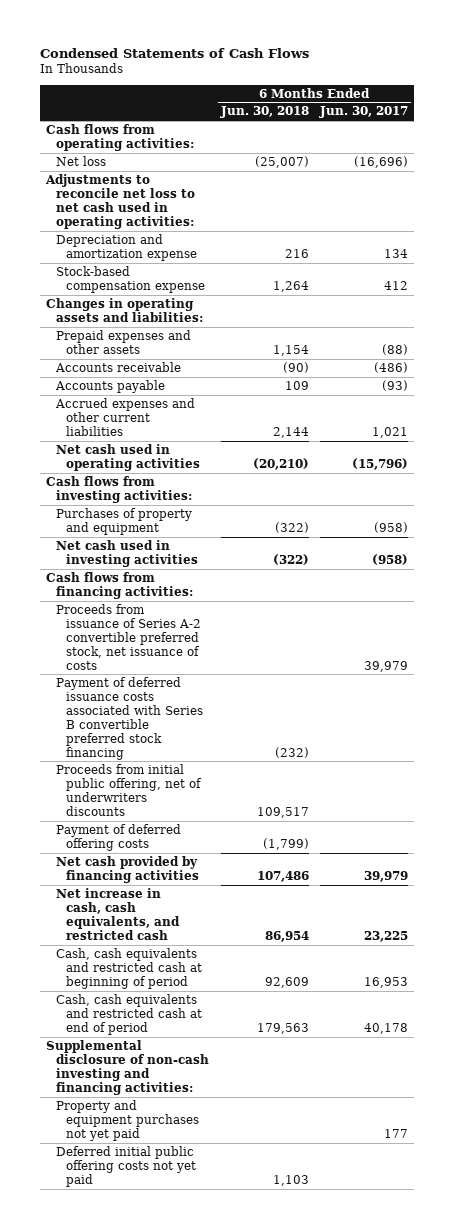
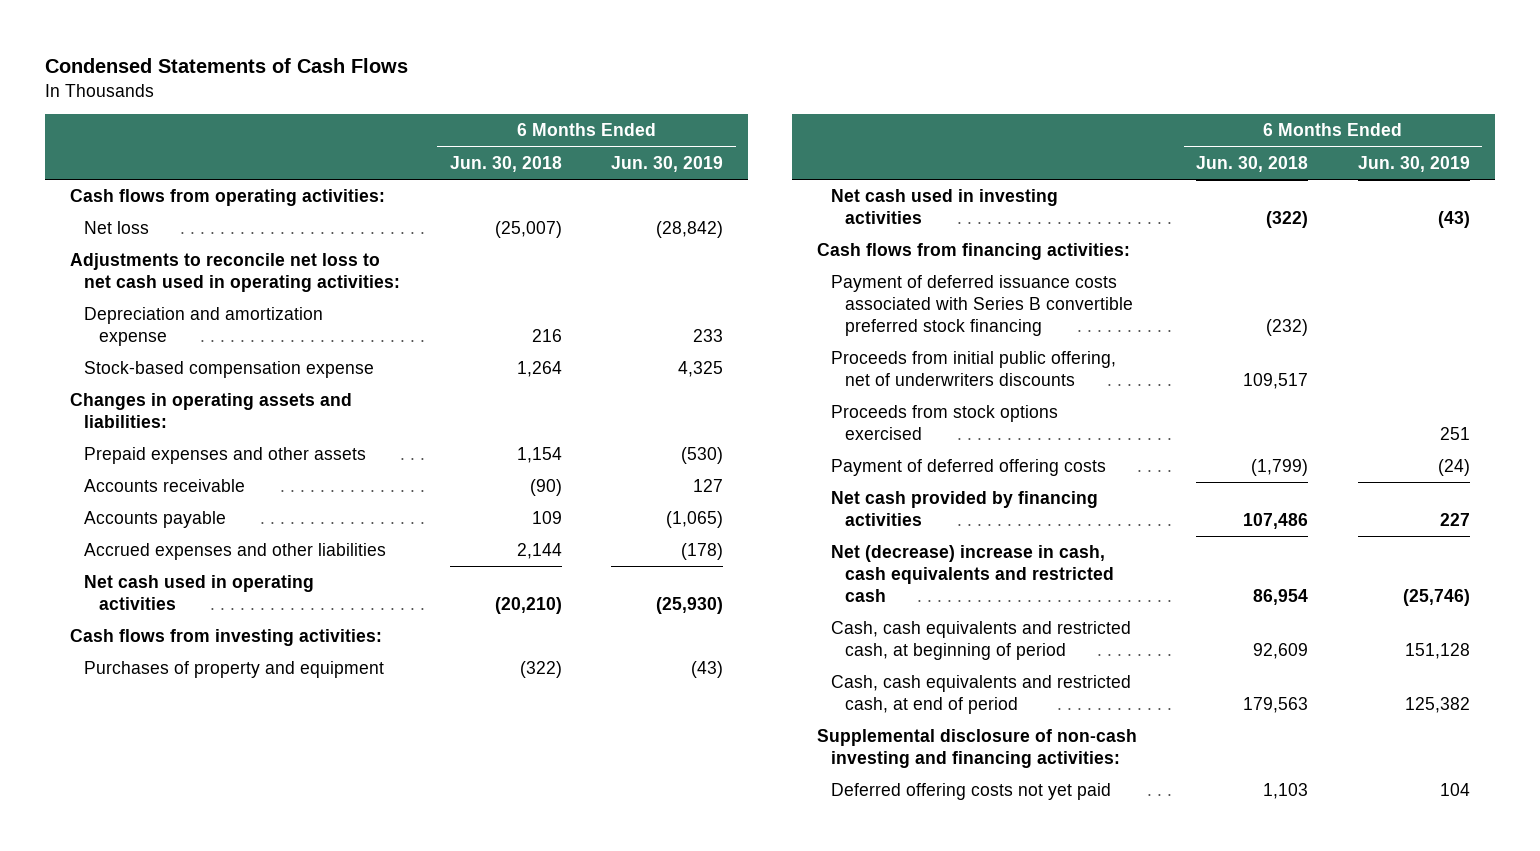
[319,106,409,119] Jun. 30, 2017 -> none
none -> [611,155,724,172] Jun. 30, 2019
[54,398,195,436] Accrued expenses and other current liabilities -> [84,543,387,561] Accrued expenses and other liabilities
[55,604,202,670] Proceeds from issuance of Series A-2 convertible preferred stock, net issuance of costs -> none
none -> [830,405,1058,441] Proceeds from stock options exercised
[55,888,181,940] Net increase in cash, cash equivalents, and restricted cash -> [830,545,1115,603] Net (decrease) increase in cash, cash equivalents and restricted cash
[55,948,203,989] Cash, cash equivalents and restricted cash at beginning of period -> [830,621,1131,661] Cash, cash equivalents and restricted cash, at beginning of period
[55,994,203,1035] Cash, cash equivalents and restricted cash at end of period -> [830,675,1131,715] Cash, cash equivalents and restricted cash, at end of period
[55,1100,200,1141] Property and equipment purchases not yet paid -> none
[55,1146,197,1187] Deferred initial public offering costs not yet paid -> [830,783,1111,801] Deferred offering costs not yet paid

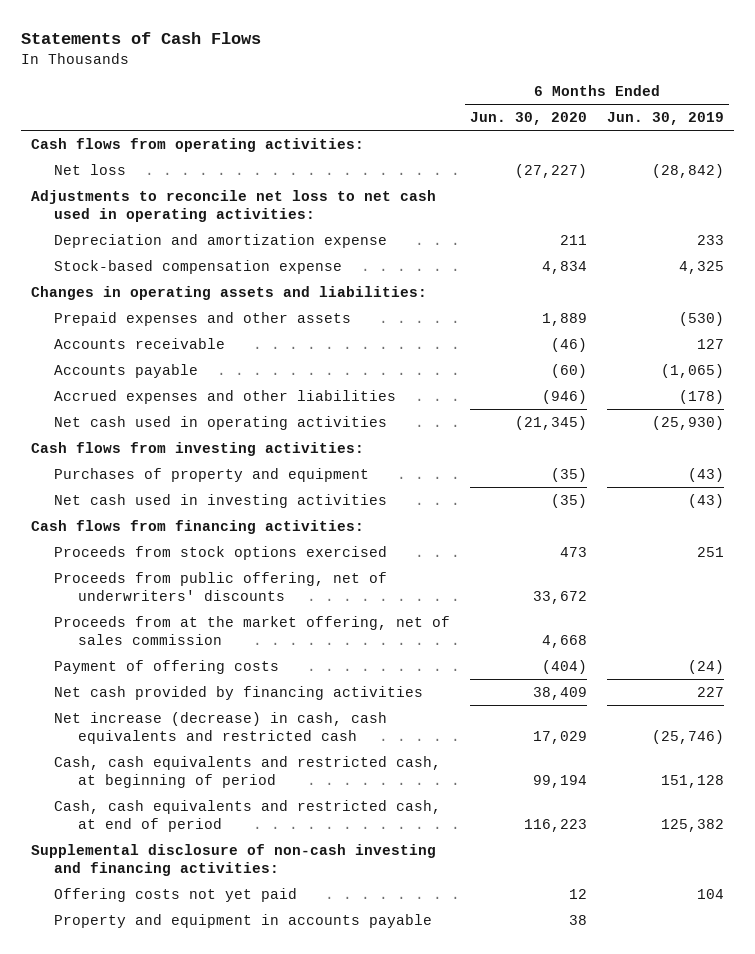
[45,57,409,73] Condensed Statements of Cash Flows -> [21,32,262,45] Statements of Cash Flows
[449,155,562,172] Jun. 30, 2018 -> none
none -> [470,112,588,126] Jun. 30, 2020
[830,275,1134,337] Payment of deferred issuance costs associated with Series B convertible preferred stock financing -> none
[830,351,1116,387] Proceeds from initial public offering, net of underwriters discounts -> none
none -> [54,571,388,602] Proceeds from public offering, net of underwriters' discounts
none -> [54,615,451,646] Proceeds from at the market offering, net of sales commission
[830,459,1106,477] Payment of deferred offering costs -> [54,659,280,674] Payment of offering costs
[830,545,1115,603] Net (decrease) increase in cash, cash equivalents and restricted cash -> [54,711,388,745] Net increase (decrease) in cash, cash equivalents and restricted cash
[830,783,1111,801] Deferred offering costs not yet paid -> [54,887,298,902] Offering costs not yet paid
none -> [54,913,433,928] Property and equipment in accounts payable

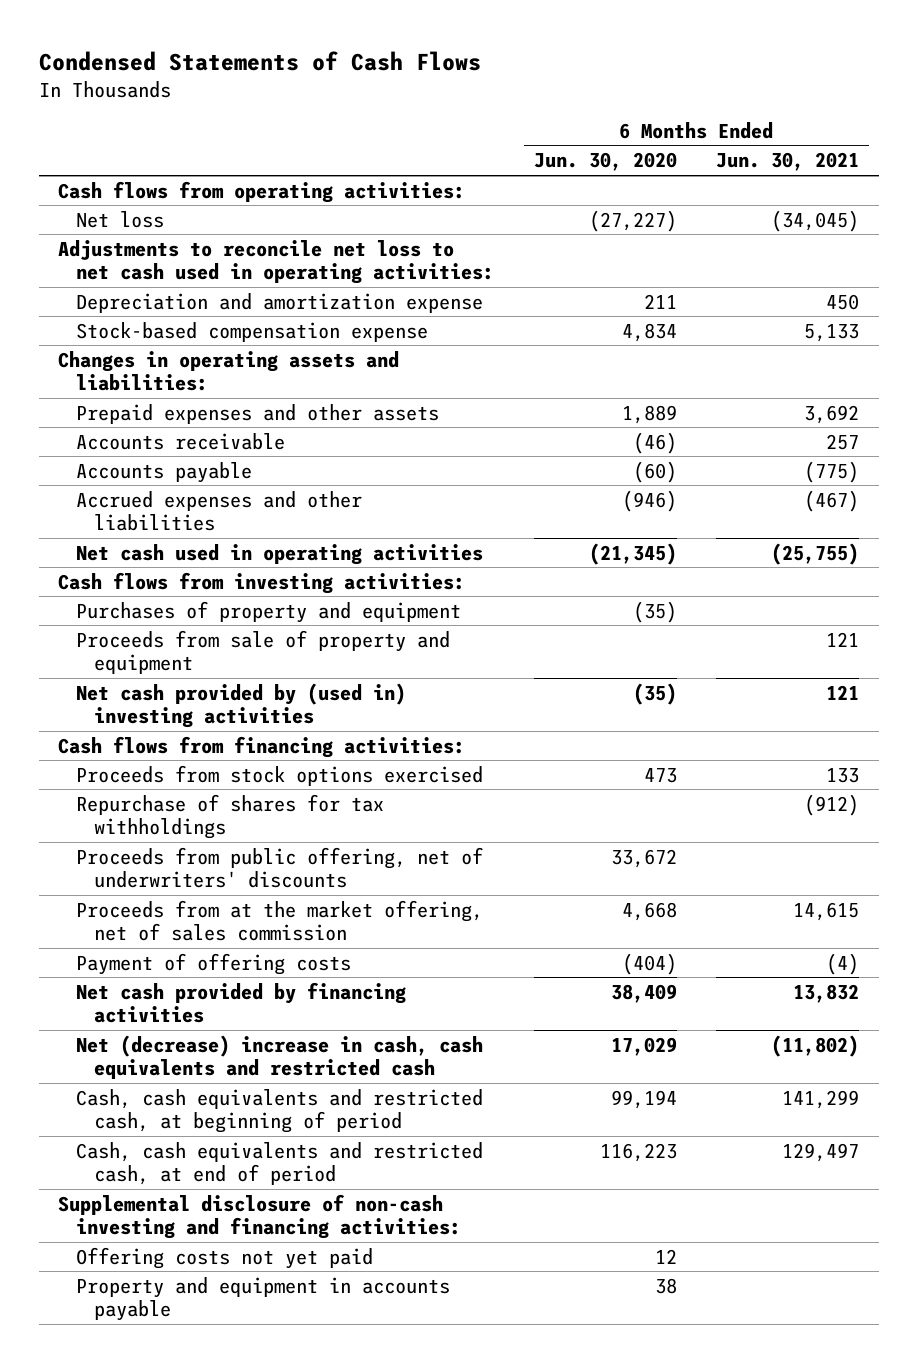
[21,32,262,45] Statements of Cash Flows -> [38,50,481,71] Condensed Statements of Cash Flows
[607,112,725,126] Jun. 30, 2019 -> none
none -> [716,152,860,172] Jun. 30, 2021
none -> [76,629,451,674] Proceeds from sale of property and equipment
[54,493,388,508] Net cash used in investing activities -> [76,682,407,728] Net cash provided by (used in) investing activities
none -> [76,793,385,839] Repurchase of shares for tax withholdings
[54,711,388,745] Net increase (decrease) in cash, cash equivalents and restricted cash -> [76,1034,484,1079] Net (decrease) increase in cash, cash equivalents and restricted cash

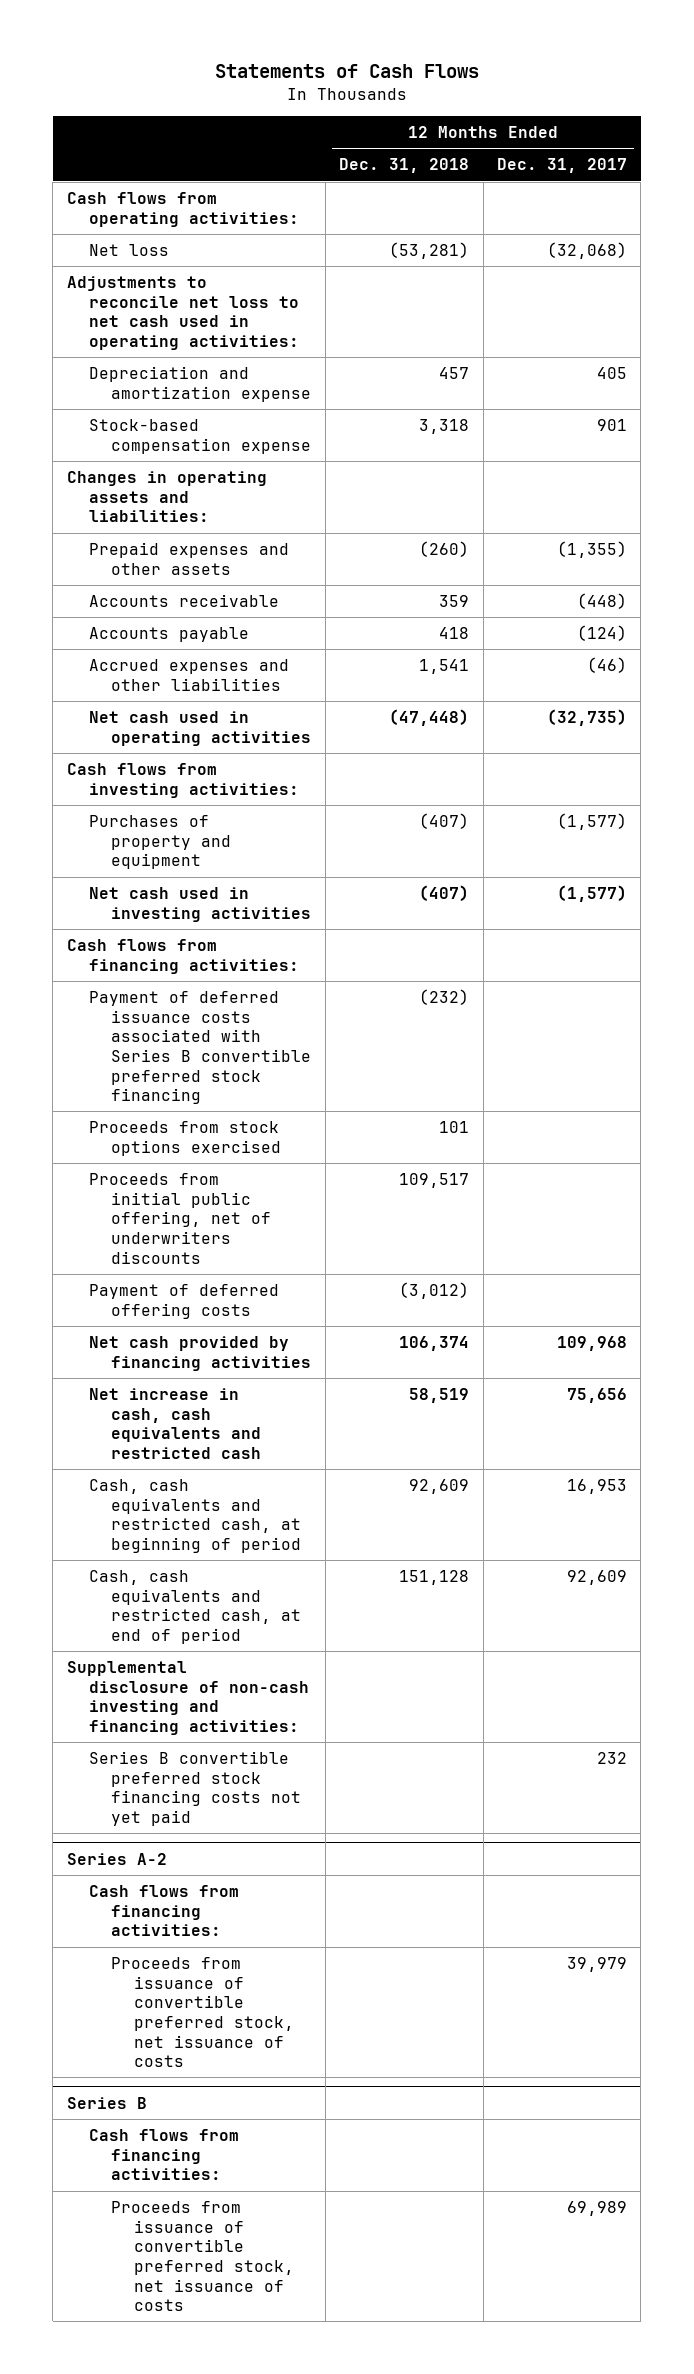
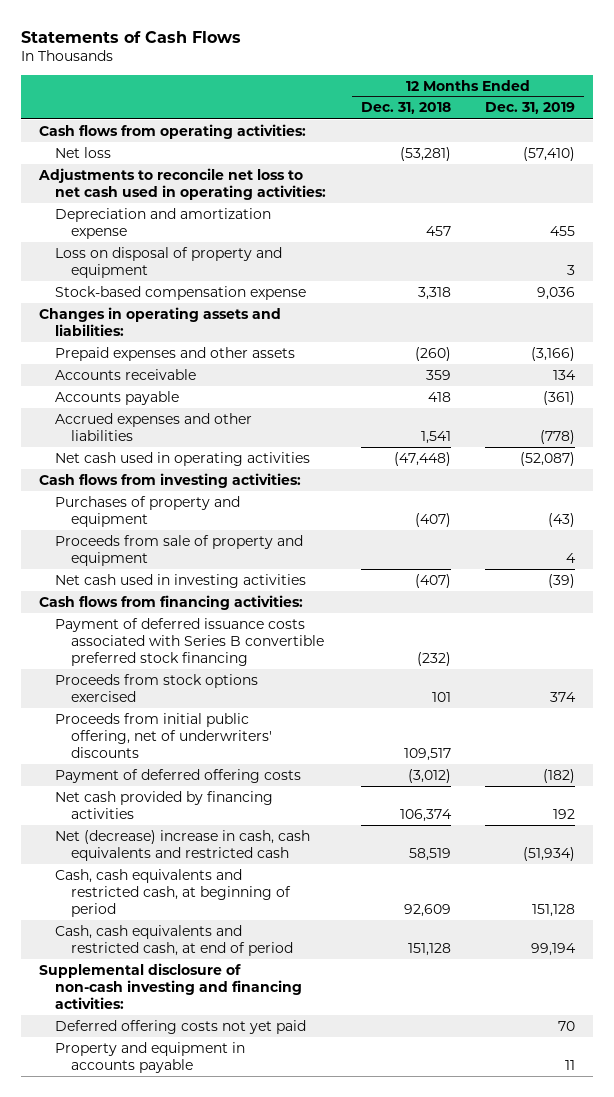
[496,158,627,174] Dec. 31, 2017 -> none
none -> [485,102,576,115] Dec. 31, 2019
none -> [54,246,282,278] Loss on disposal of property and equipment
none -> [54,534,303,566] Proceeds from sale of property and equipment
[89,1173,272,1264] Proceeds from initial public offering, net of underwriters discounts -> [54,712,273,759] Proceeds from initial public offering, net of underwriters' discounts
[89,1388,262,1459] Net increase in cash, cash equivalents and restricted cash -> [54,829,310,861] Net (decrease) increase in cash, cash equivalents and restricted cash
[89,1751,302,1826] Series B convertible preferred stock financing costs not yet paid -> none
[66,1852,167,1865] Series A-2 -> none
[89,1885,240,1937] Cash flows from financing activities: -> none
[111,1957,294,2068] Proceeds from issuance of convertible preferred stock, net issuance of costs -> none
[66,2096,147,2109] Series B -> none
[89,2129,240,2181] Cash flows from financing activities: -> none
[111,2201,294,2312] Proceeds from issuance of convertible preferred stock, net issuance of costs -> none
none -> [54,1019,306,1034] Deferred offering costs not yet paid
none -> [54,1041,245,1073] Property and equipment in accounts payable

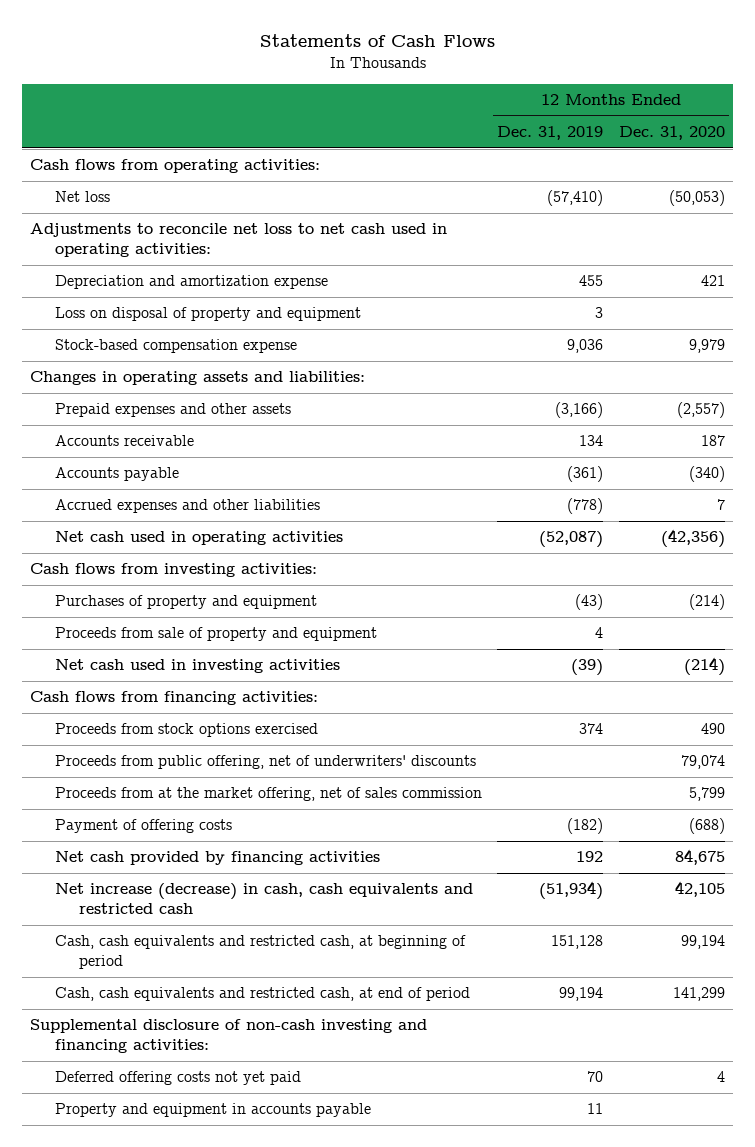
[360,102,451,115] Dec. 31, 2018 -> none
none -> [619,126,726,141] Dec. 31, 2020
[54,617,325,667] Payment of deferred issuance costs associated with Series B convertible preferred stock financing -> none
[54,712,273,759] Proceeds from initial public offering, net of underwriters' discounts -> [54,755,476,770] Proceeds from public offering, net of underwriters' discounts
none -> [54,787,482,802] Proceeds from at the market offering, net of sales commission
[54,768,301,783] Payment of deferred offering costs -> [54,819,232,834] Payment of offering costs
[54,829,310,861] Net (decrease) increase in cash, cash equivalents and restricted cash -> [54,883,473,915] Net increase (decrease) in cash, cash equivalents and restricted cash

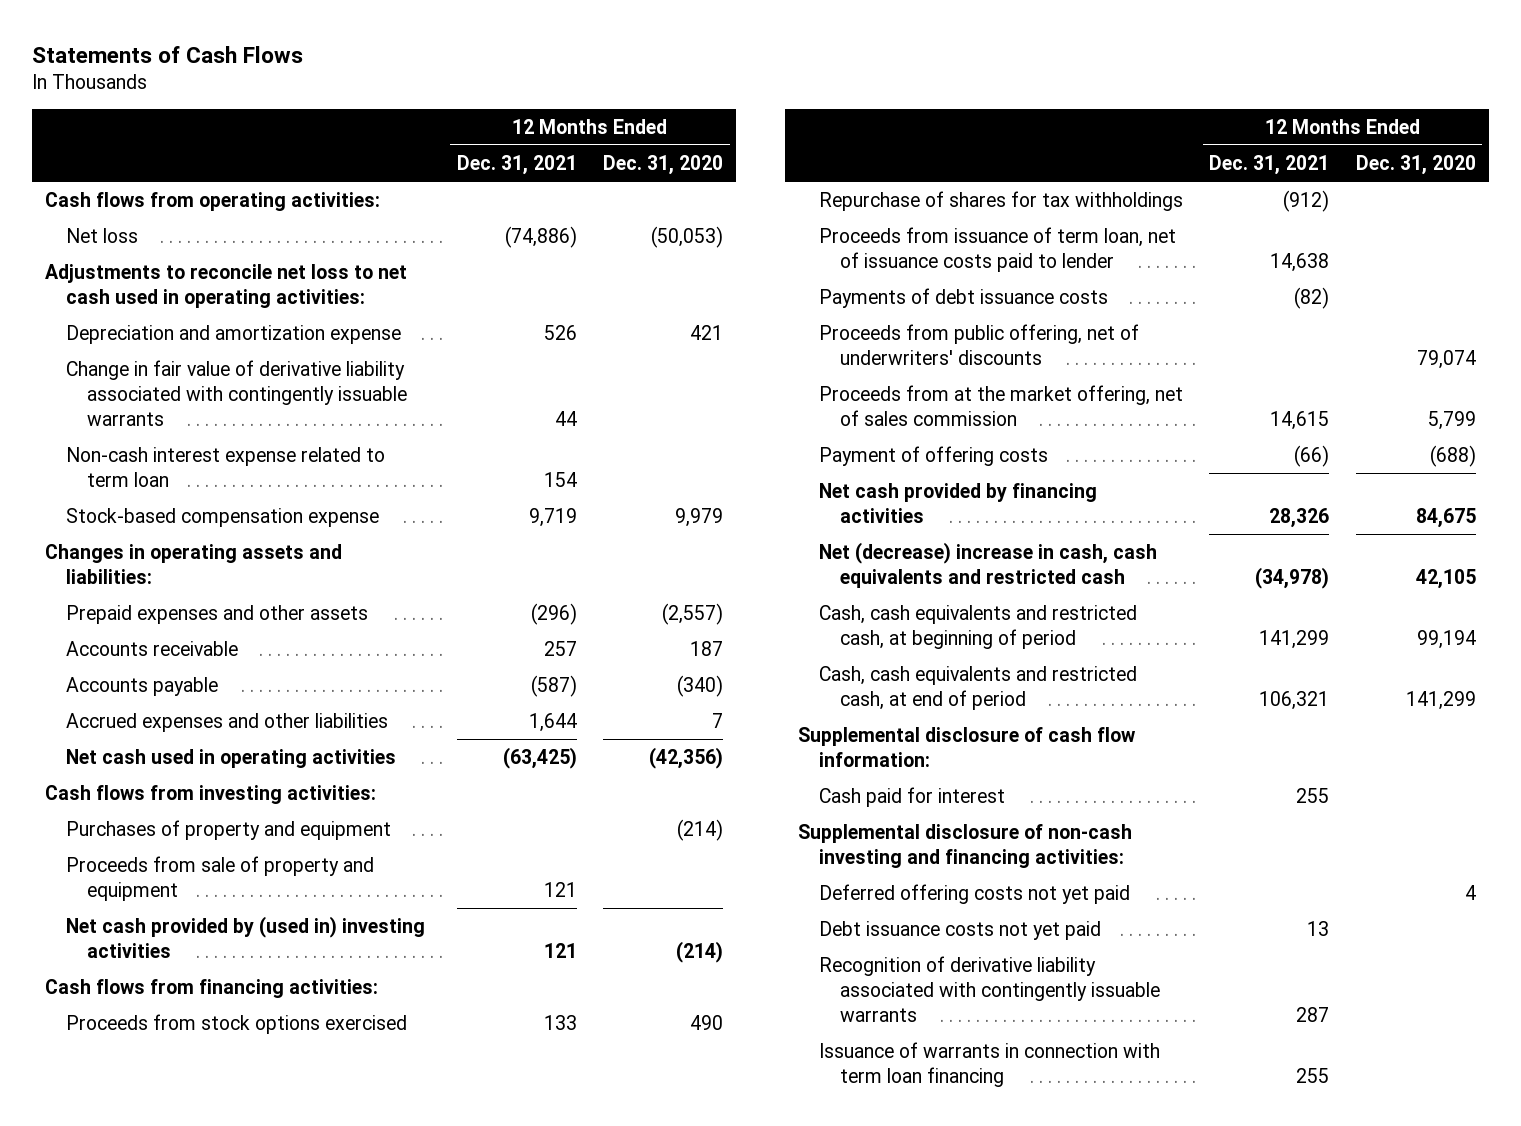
[497,126,604,141] Dec. 31, 2019 -> none
none -> [456,155,577,176] Dec. 31, 2021
[54,307,361,322] Loss on disposal of property and equipment -> none
none -> [66,360,408,426] Change in fair value of derivative liability associated with contingently issuable warrants
none -> [66,447,386,487] Non-cash interest expense related to term loan
[54,659,340,674] Net cash used in investing activities -> [66,916,426,958] Net cash provided by (used in) investing activities
none -> [819,191,1184,212] Repurchase of shares for tax withholdings
none -> [819,227,1177,272] Proceeds from issuance of term loan, net of issuance costs paid to lender
none -> [819,288,1109,309] Payments of debt issuance costs
[54,883,473,915] Net increase (decrease) in cash, cash equivalents and restricted cash -> [819,542,1158,588] Net (decrease) increase in cash, cash equivalents and restricted cash
none -> [798,727,1137,767] Supplemental disclosure of cash flow information:
none -> [819,787,1006,808] Cash paid for interest
[54,1103,371,1118] Property and equipment in accounts payable -> none
none -> [819,921,1102,941] Debt issuance costs not yet paid
none -> [819,956,1160,1022] Recognition of derivative liability associated with contingently issuable warrants
none -> [819,1042,1161,1087] Issuance of warrants in connection with term loan financing

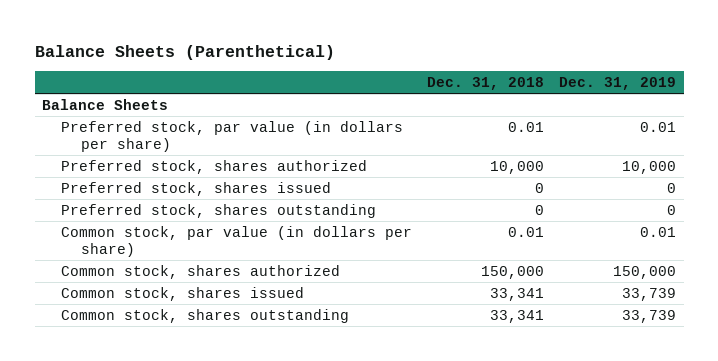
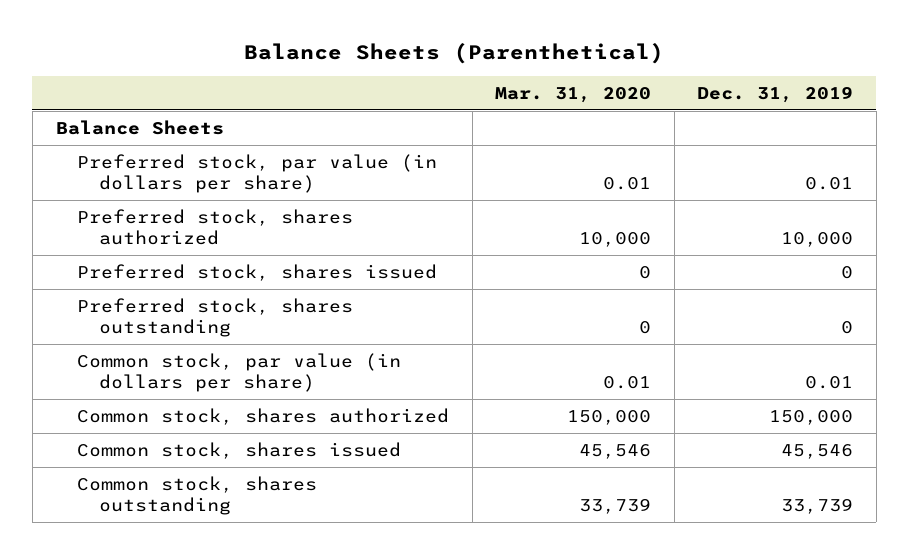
[427,77,545,91] Dec. 31, 2018 -> none
none -> [495,86,652,103] Mar. 31, 2020
[622,287,677,301] 33,739 -> [781,443,854,459] 45,546

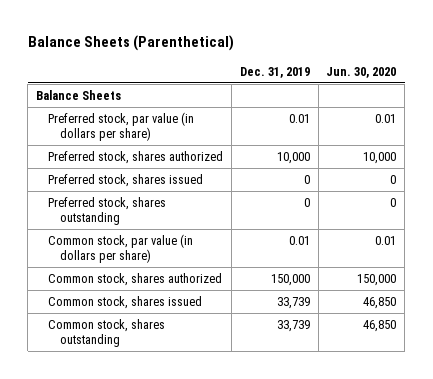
[495,86,652,103] Mar. 31, 2020 -> none
none -> [326,66,397,78] Jun. 30, 2020
[781,443,854,459] 45,546 -> [276,297,310,310] 33,739

